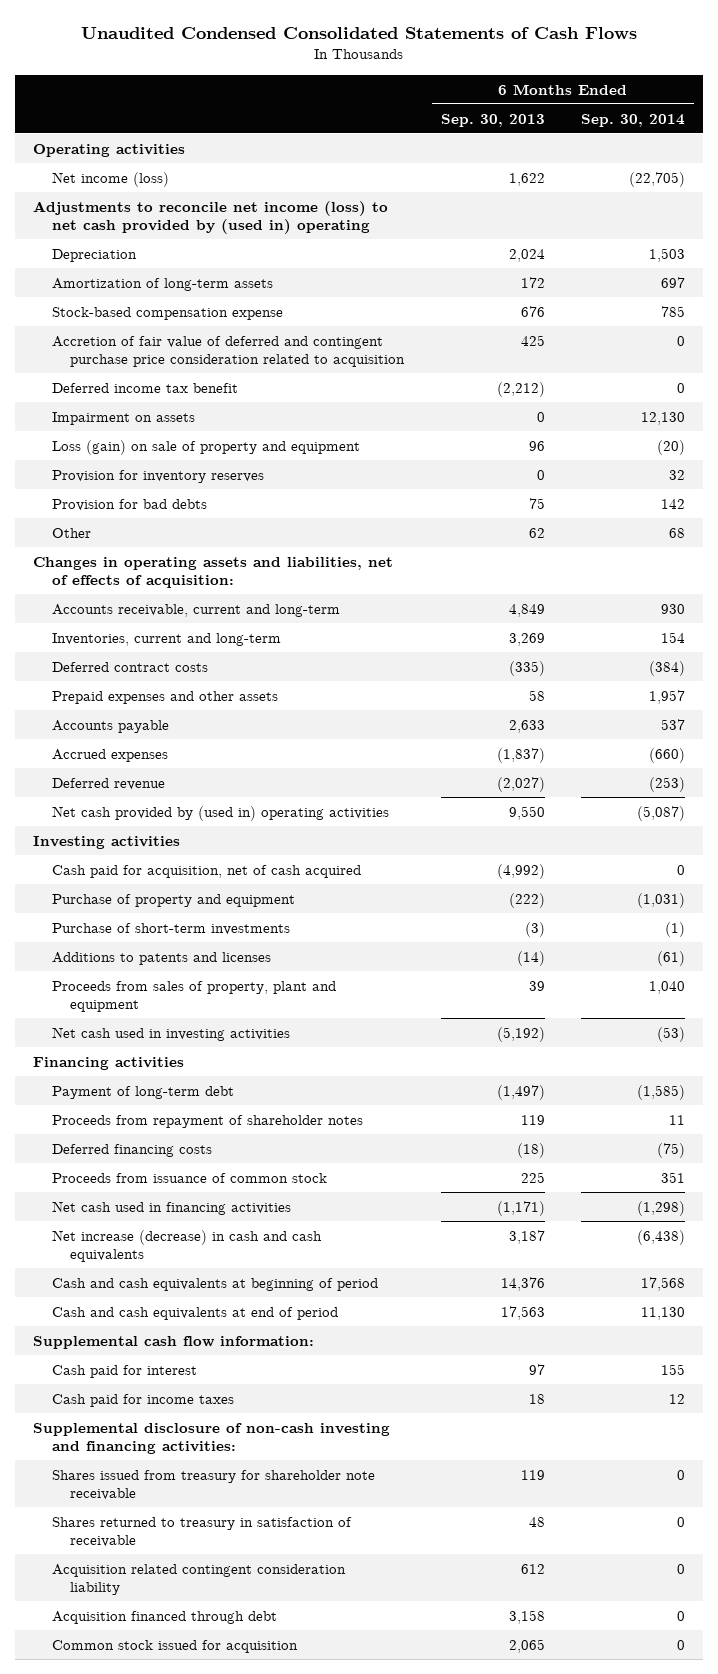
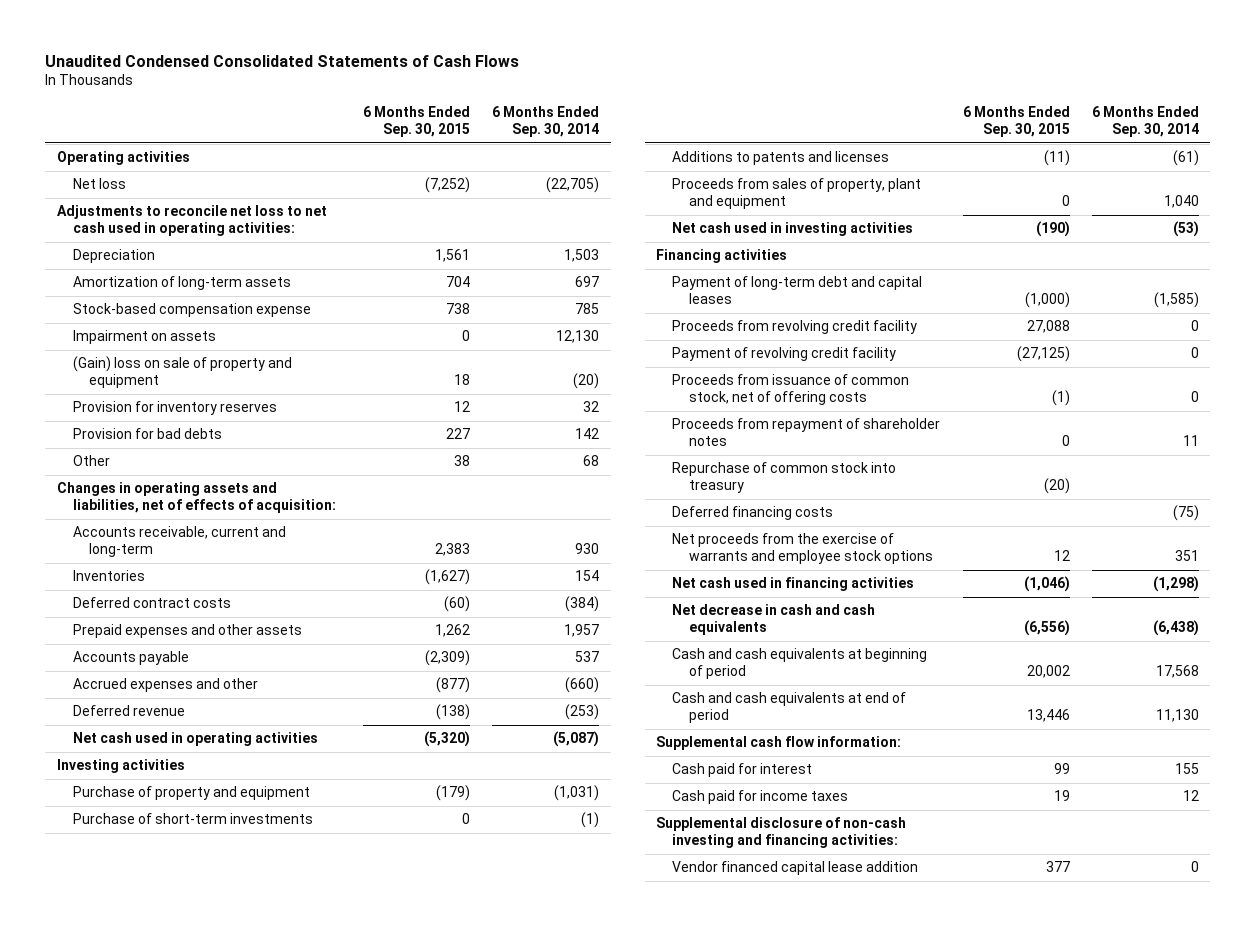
[440,113,545,127] Sep. 30, 2013 -> none
none -> [363,106,471,138] 6 Months Ended Sep. 30, 2015
[51,171,169,187] Net income (loss) -> [72,178,126,190] Net loss
[33,200,389,234] Adjustments to reconcile net income (loss) to net cash provided by (used in) operating -> [56,205,327,237] Adjustments to reconcile net loss to net cash used in operating activities:
[51,335,406,367] Accretion of fair value of deferred and contingent purchase price consideration related to acquisition -> none
[51,382,238,393] Deferred income tax benefit -> none
[51,439,360,455] Loss (gain) on sale of property and equipment -> [72,356,292,389] (Gain) loss on sale of property and equipment
[51,632,281,646] Inventories, current and long-term -> [72,570,145,582] Inventories
[51,748,168,762] Accrued expenses -> [72,678,258,693] Accrued expenses and other
[51,805,389,821] Net cash provided by (used in) operating activities -> [72,732,318,747] Net cash used in operating activities
[51,864,361,878] Cash paid for acquisition, net of cash acquired -> none
[51,1085,234,1099] Payment of long-term debt -> [672,276,923,305] Payment of long-term debt and capital leases
none -> [672,320,918,335] Proceeds from revolving credit facility
none -> [672,347,897,362] Payment of revolving credit facility
none -> [672,374,910,406] Proceeds from issuance of common stock, net of offering costs
none -> [672,462,897,494] Repurchase of common stock into treasury
[51,1172,327,1183] Proceeds from issuance of common stock -> [672,533,933,565] Net proceeds from the exercise of warrants and employee stock options
[51,1229,322,1262] Net increase (decrease) in cash and cash equivalents -> [672,604,876,636] Net decrease in cash and cash equivalents
[51,1516,352,1547] Shares returned to treasury in satisfaction of receivable -> none
[51,1563,346,1595] Acquisition related contingent consideration liability -> none
[51,1610,277,1624] Acquisition financed through debt -> none
[51,1639,298,1653] Common stock issued for acquisition -> none
[51,1469,375,1500] Shares issued from treasury for shareholder note receivable -> [672,861,919,876] Vendor financed capital lease addition

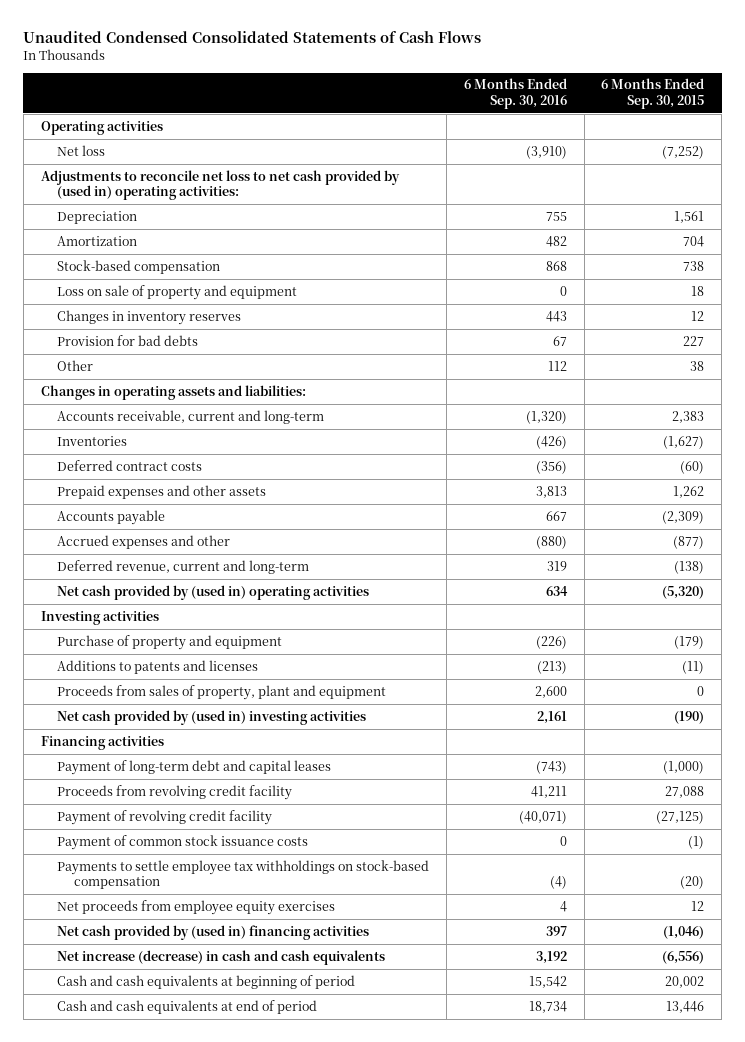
[492,106,600,138] 6 Months Ended Sep. 30, 2014 -> none
none -> [463,78,567,109] 6 Months Ended Sep. 30, 2016
[56,205,327,237] Adjustments to reconcile net loss to net cash used in operating activities: -> [40,169,400,201] Adjustments to reconcile net loss to net cash provided by (used in) operating activities:
[72,330,216,345] Impairment on assets -> none
[72,276,291,291] Amortization of long-term assets -> [57,235,138,246] Amortization
[72,303,311,318] Stock-based compensation expense -> [57,259,221,274] Stock-based compensation
[72,356,292,389] (Gain) loss on sale of property and equipment -> [57,284,298,300] Loss on sale of property and equipment
[72,401,277,416] Provision for inventory reserves -> [57,309,242,325] Changes in inventory reserves
[56,482,336,514] Changes in operating assets and liabilities, net of effects of acquisition: -> [40,384,306,400] Changes in operating assets and liabilities:
[72,705,185,717] Deferred revenue -> [57,559,310,574] Deferred revenue, current and long-term
[72,732,318,747] Net cash used in operating activities -> [57,584,370,600] Net cash provided by (used in) operating activities
[72,813,313,825] Purchase of short-term investments -> none
[672,222,914,237] Net cash used in investing activities -> [57,709,367,725] Net cash provided by (used in) investing activities
[672,418,941,447] Proceeds from repayment of shareholder notes -> none
[672,462,897,494] Repurchase of common stock into treasury -> none
[672,506,834,521] Deferred financing costs -> none
[672,374,910,406] Proceeds from issuance of common stock, net of offering costs -> [57,834,309,850] Payment of common stock issuance costs
none -> [57,859,430,890] Payments to settle employee tax withholdings on stock-based compensation
[672,533,933,565] Net proceeds from the exercise of warrants and employee stock options -> [57,899,336,915] Net proceeds from employee equity exercises
[672,577,915,592] Net cash used in financing activities -> [57,924,370,940] Net cash provided by (used in) financing activities
[672,604,876,636] Net decrease in cash and cash equivalents -> [57,949,386,965] Net increase (decrease) in cash and cash equivalents
[656,736,902,751] Supplemental cash flow information: -> none
[672,763,813,778] Cash paid for interest -> none
[672,790,849,805] Cash paid for income taxes -> none
[656,817,907,849] Supplemental disclosure of non-cash investing and financing activities: -> none
[672,861,919,876] Vendor financed capital lease addition -> none

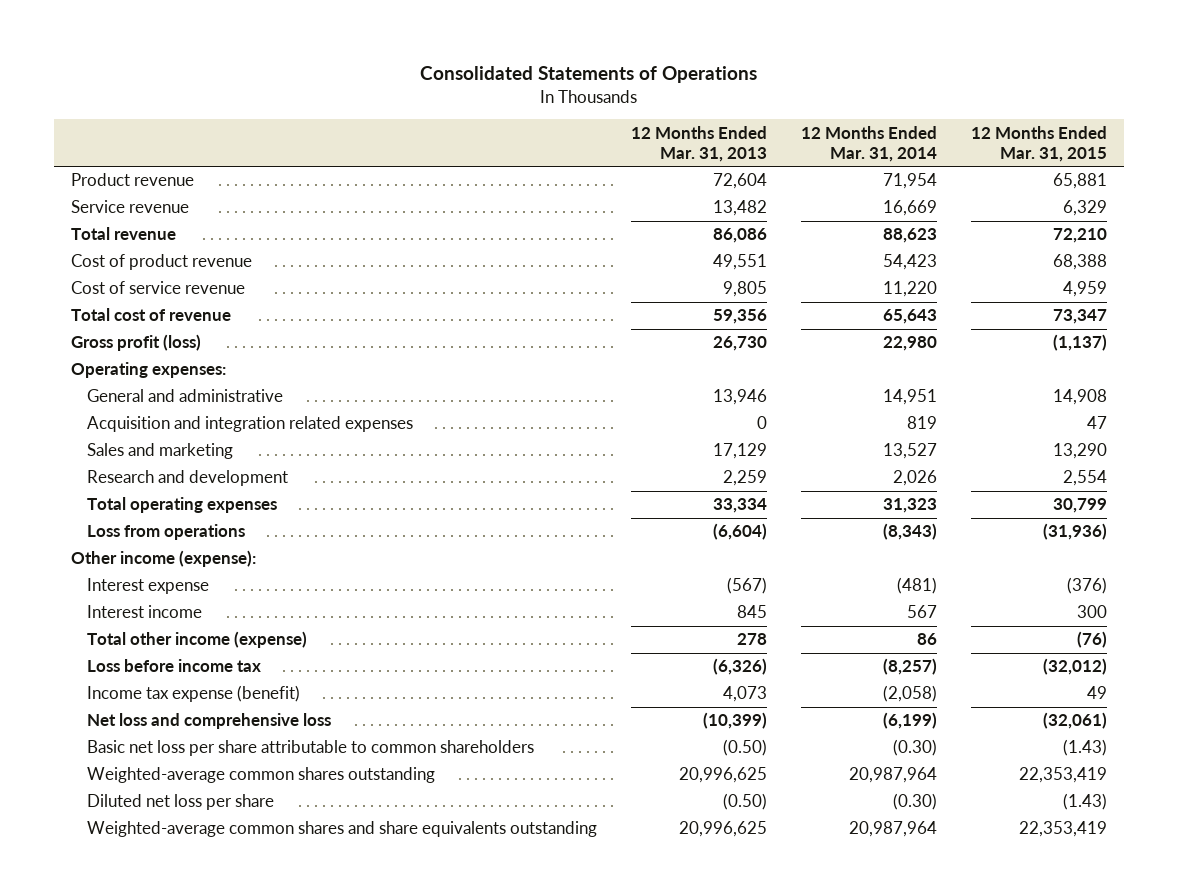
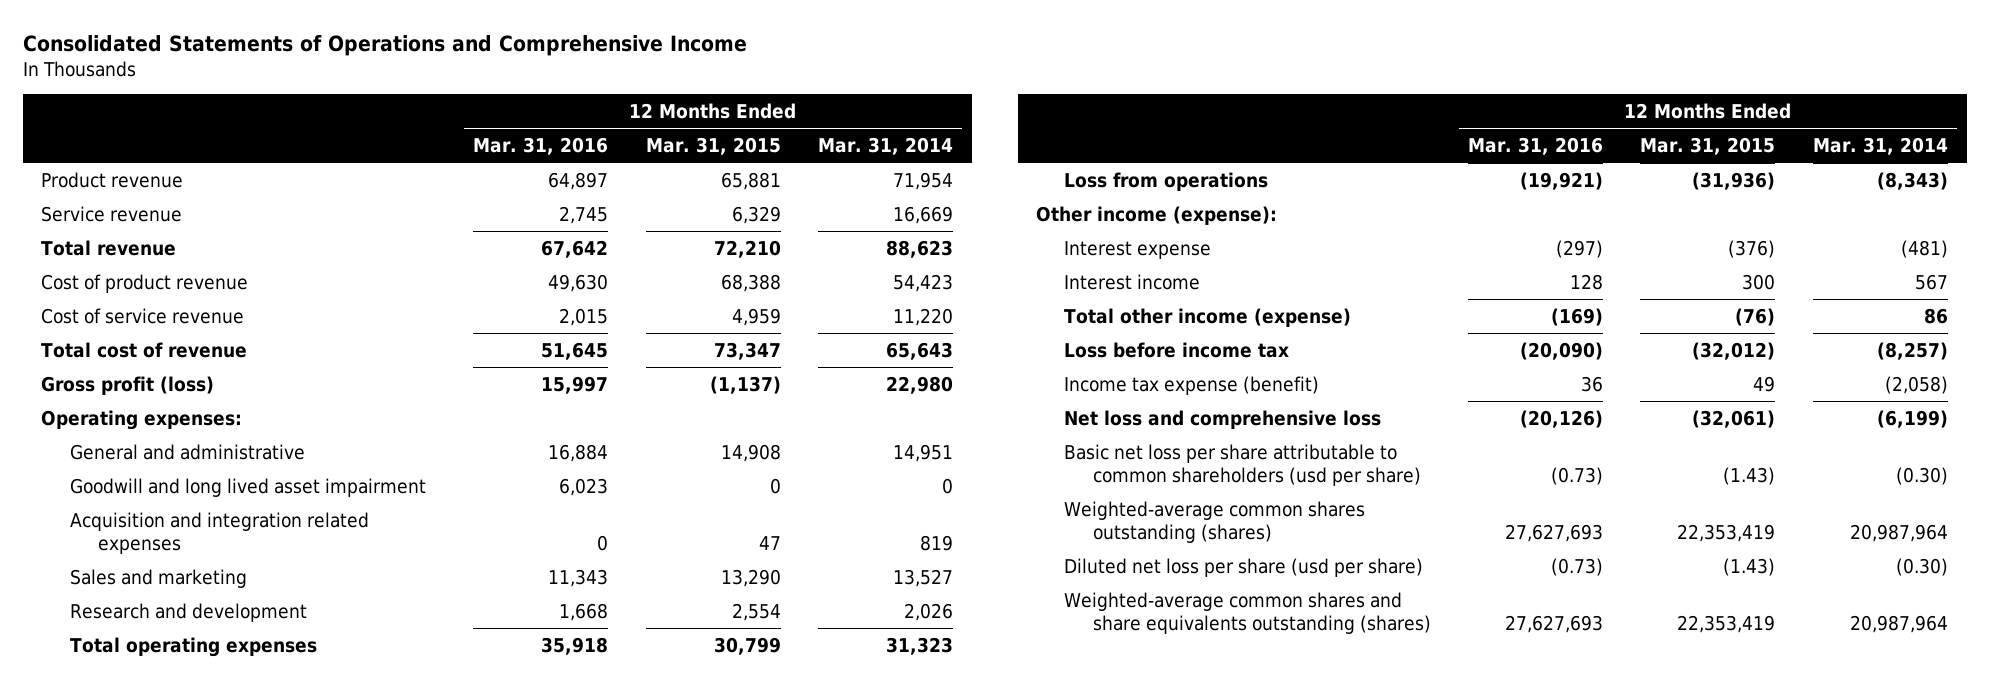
[420,66,758,84] Consolidated Statements of Operations -> [22,35,747,57] Consolidated Statements of Operations and Comprehensive Income
[630,125,767,163] 12 Months Ended Mar. 31, 2013 -> none
none -> [473,136,609,155] Mar. 31, 2016
none -> [69,477,426,497] Goodwill and long lived asset impairment
[86,740,534,757] Basic net loss per share attributable to common shareholders -> [1064,443,1421,486] Basic net loss per share attributable to common shareholders (usd per share)
[86,767,435,784] Weighted-average common shares outstanding -> [1064,500,1366,543] Weighted-average common shares outstanding (shares)
[86,794,274,811] Diluted net loss per share -> [1064,557,1424,577] Diluted net loss per share (usd per share)
[86,821,597,838] Weighted-average common shares and share equivalents outstanding -> [1064,591,1431,634] Weighted-average common shares and share equivalents outstanding (shares)

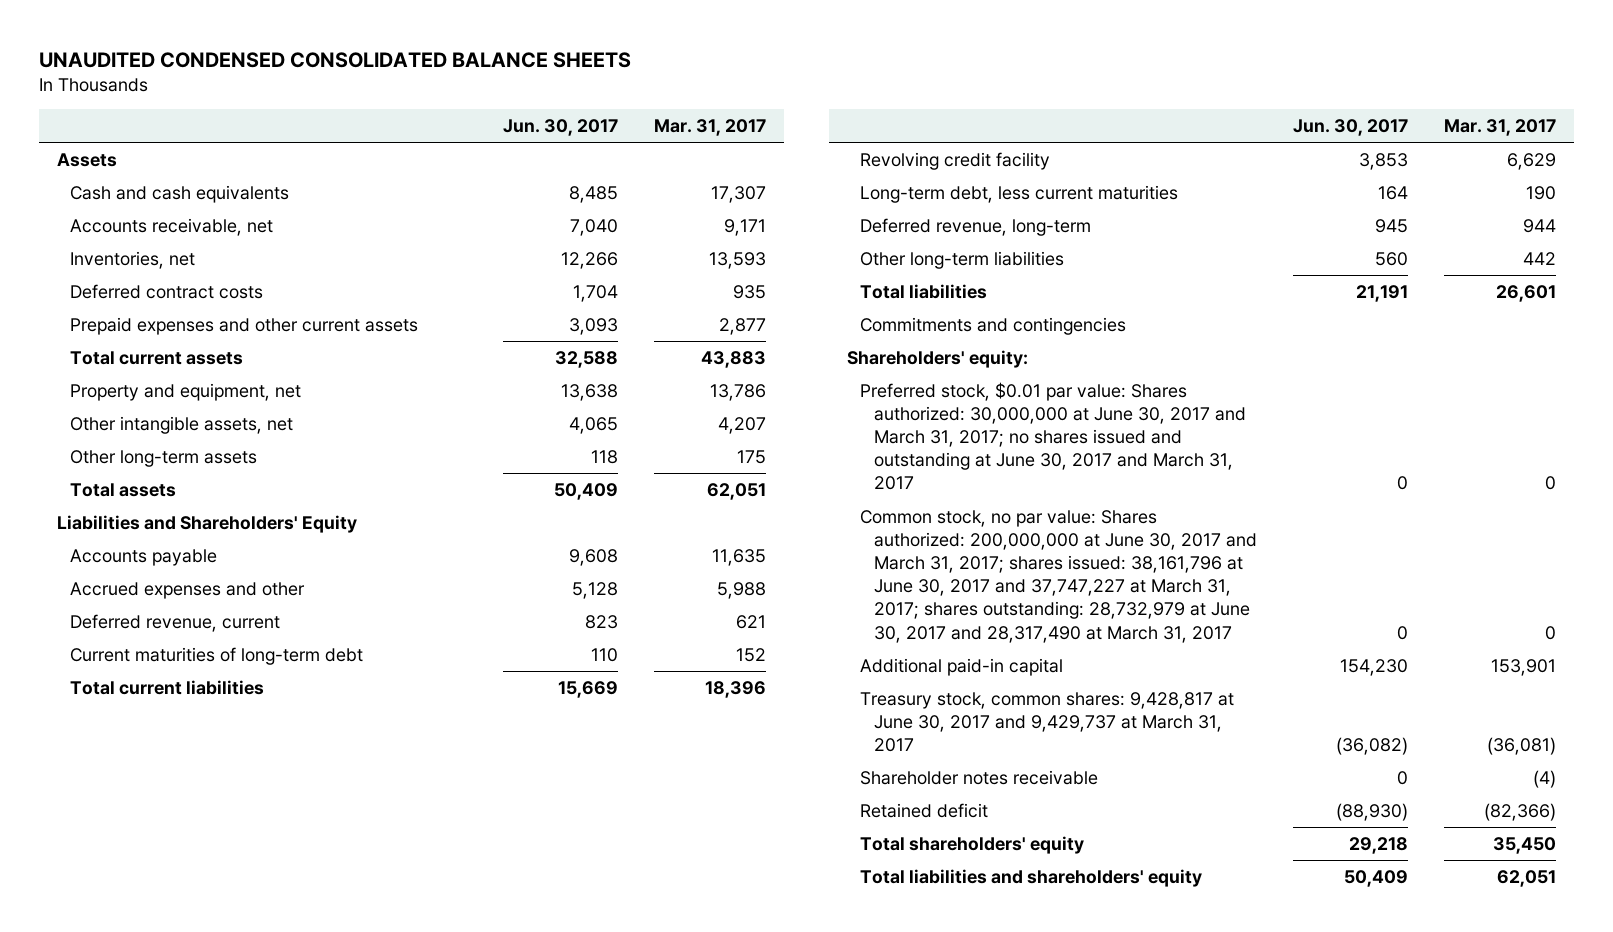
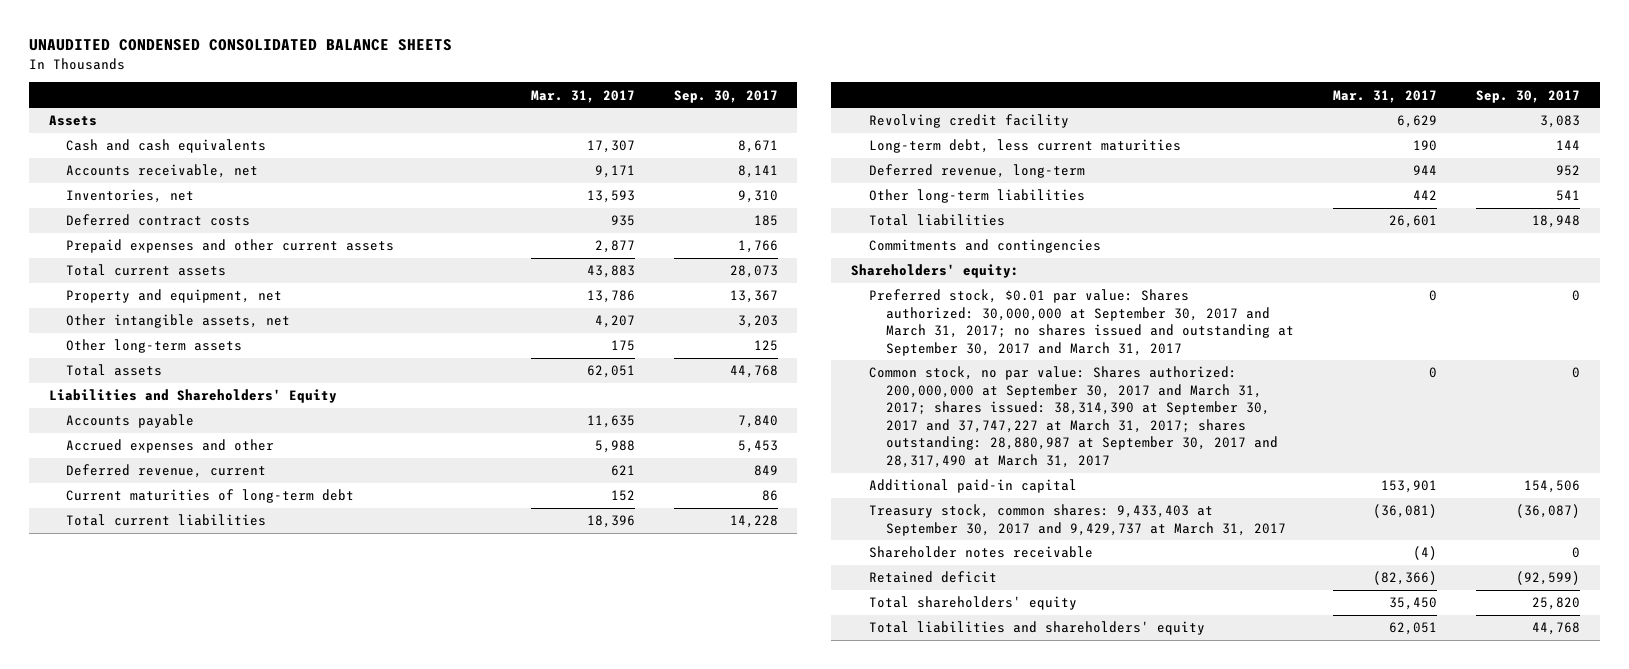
[502,118,618,136] Jun. 30, 2017 -> none
none -> [673,89,778,103] Sep. 30, 2017
[860,381,1246,491] Preferred stock, $0.01 par value: Shares authorized: 30,000,000 at June 30, 2017 and March 31, 2017; no shares issued and outstanding at June 30, 2017 and March 31, 2017 -> [868,289,1295,356] Preferred stock, $0.01 par value: Shares authorized: 30,000,000 at September 30, 2017 and March 31, 2017; no shares issued and outstanding at September 30, 2017 and March 31, 2017
[860,509,1257,643] Common stock, no par value: Shares authorized: 200,000,000 at June 30, 2017 and March 31, 2017; shares issued: 38,161,796 at June 30, 2017 and 37,747,227 at March 31, 2017; shares outstanding: 28,732,979 at June 30, 2017 and 28,317,490 at March 31, 2017 -> [868,366,1279,468] Common stock, no par value: Shares authorized: 200,000,000 at September 30, 2017 and March 31, 2017; shares issued: 38,314,390 at September 30, 2017 and 37,747,227 at March 31, 2017; shares outstanding: 28,880,987 at September 30, 2017 and 28,317,490 at March 31, 2017
[860,691,1235,753] Treasury stock, common shares: 9,428,817 at June 30, 2017 and 9,429,737 at March 31, 2017 -> [868,504,1287,536] Treasury stock, common shares: 9,433,403 at September 30, 2017 and 9,429,737 at March 31, 2017

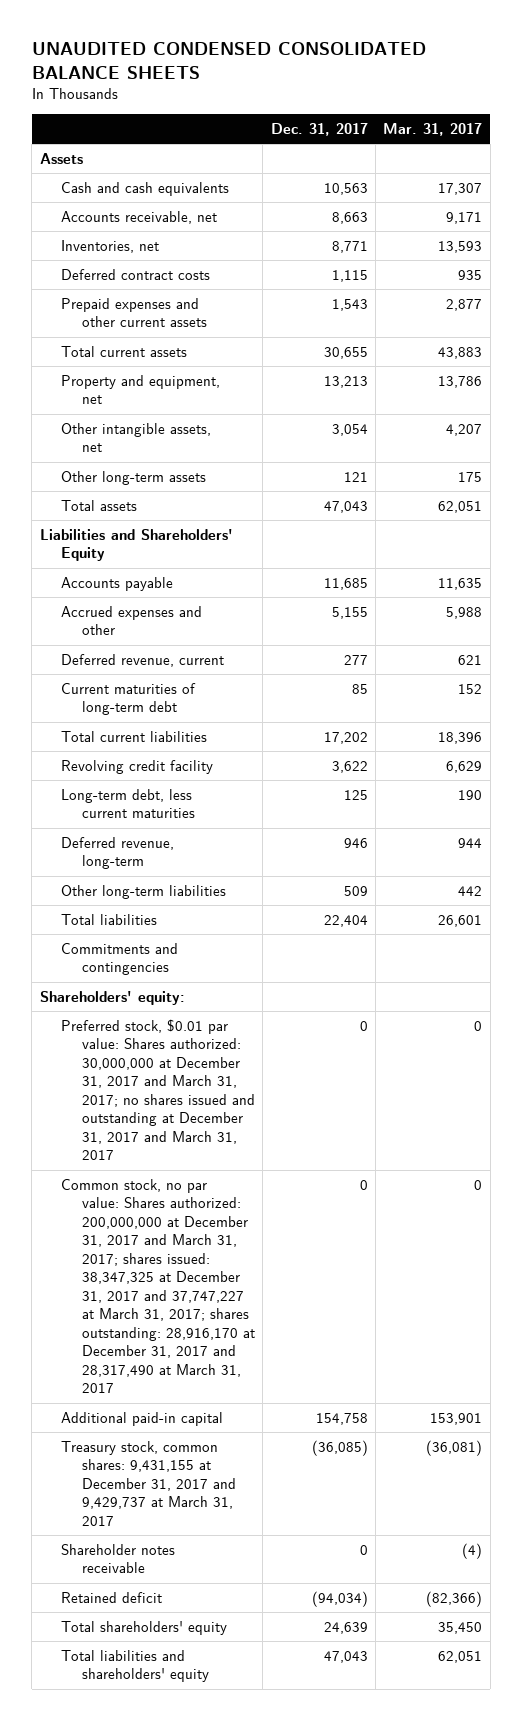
[673,89,778,103] Sep. 30, 2017 -> none
none -> [270,122,368,136] Dec. 31, 2017
[868,289,1295,356] Preferred stock, $0.01 par value: Shares authorized: 30,000,000 at September 30, 2017 and March 31, 2017; no shares issued and outstanding at September 30, 2017 and March 31, 2017 -> [60,1018,255,1161] Preferred stock, $0.01 par value: Shares authorized: 30,000,000 at December 31, 2017 and March 31, 2017; no shares issued and outstanding at December 31, 2017 and March 31, 2017
[868,366,1279,468] Common stock, no par value: Shares authorized: 200,000,000 at September 30, 2017 and March 31, 2017; shares issued: 38,314,390 at September 30, 2017 and 37,747,227 at March 31, 2017; shares outstanding: 28,880,987 at September 30, 2017 and 28,317,490 at March 31, 2017 -> [60,1178,255,1394] Common stock, no par value: Shares authorized: 200,000,000 at December 31, 2017 and March 31, 2017; shares issued: 38,347,325 at December 31, 2017 and 37,747,227 at March 31, 2017; shares outstanding: 28,916,170 at December 31, 2017 and 28,317,490 at March 31, 2017
[868,504,1287,536] Treasury stock, common shares: 9,433,403 at September 30, 2017 and 9,429,737 at March 31, 2017 -> [60,1440,236,1526] Treasury stock, common shares: 9,431,155 at December 31, 2017 and 9,429,737 at March 31, 2017

